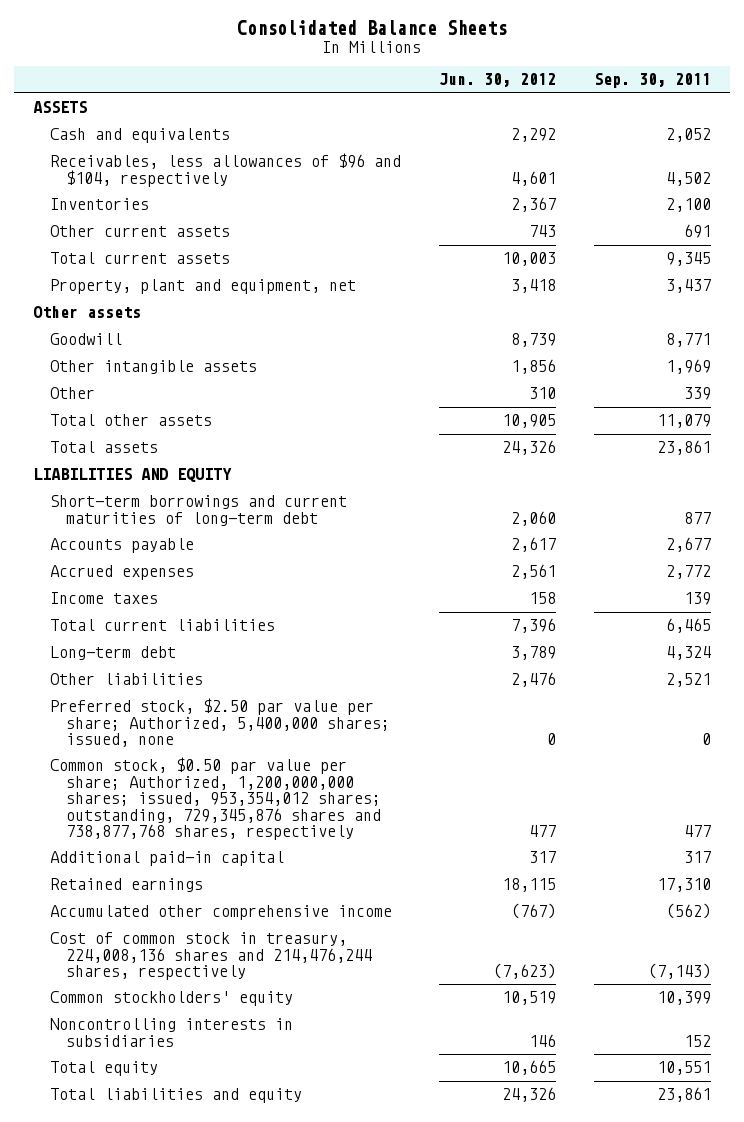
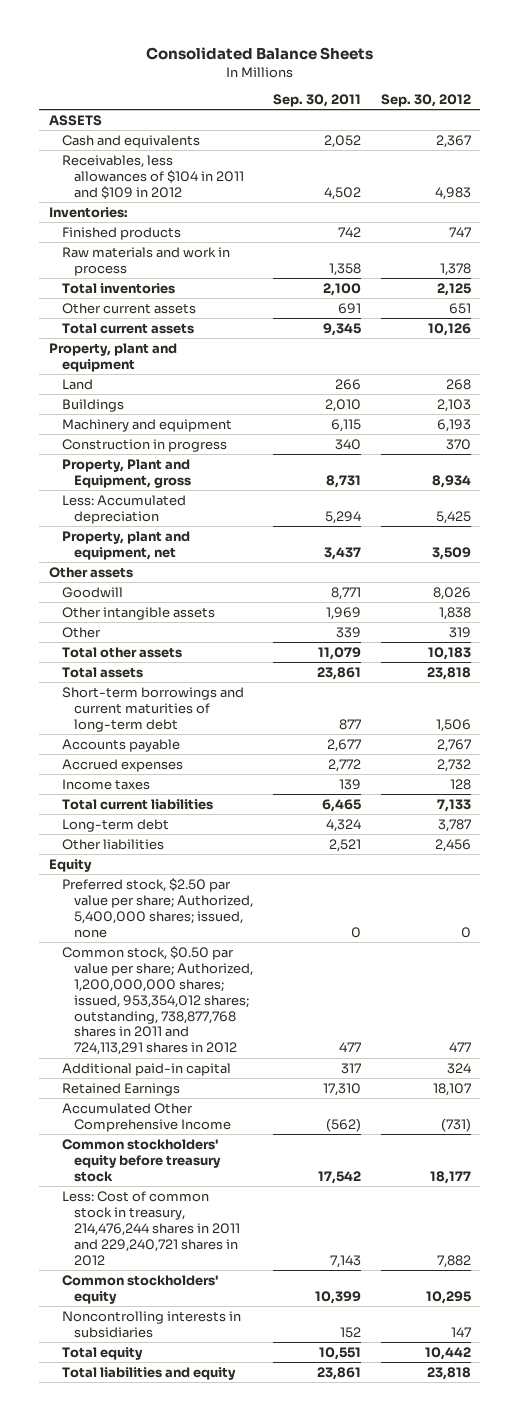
[438,73,556,88] Jun. 30, 2012 -> none
none -> [380,94,471,108] Sep. 30, 2012
[49,153,401,187] Receivables, less allowances of $96 and $104, respectively -> [61,154,245,199] Receivables, less allowances of $104 in 2011 and $109 in 2012
none -> [48,206,128,218] Inventories:
none -> [61,226,181,240] Finished products
none -> [61,246,230,276] Raw materials and work in process
[49,198,149,211] Inventories -> [61,282,175,294] Total inventories
none -> [48,342,177,372] Property, plant and equipment
none -> [61,378,93,390] Land
none -> [61,398,124,412] Buildings
none -> [61,418,232,432] Machinery and equipment
none -> [61,438,227,452] Construction in progress
none -> [61,458,192,488] Property, Plant and Equipment, gross
none -> [61,494,186,524] Less: Accumulated depreciation
[33,468,233,483] LIABILITIES AND EQUITY -> none
none -> [48,858,92,872] Equity
[49,757,381,841] Common stock, $0.50 par value per share; Authorized, 1,200,000,000 shares; issued, 953,354,012 shares; outstanding, 729,345,876 shares and 738,877,768 shares, respectively -> [61,945,254,1056] Common stock, $0.50 par value per share; Authorized, 1,200,000,000 shares; issued, 953,354,012 shares; outstanding, 738,877,768 shares in 2011 and 724,113,291 shares in 2012
[49,878,203,893] Retained earnings -> [61,1082,180,1096] Retained Earnings
[49,905,392,921] Accumulated other comprehensive income -> [61,1102,232,1132] Accumulated Other Comprehensive Income
none -> [61,1138,222,1182] Common stockholders' equity before treasury stock
[49,932,372,981] Cost of common stock in treasury, 224,008,136 shares and 214,476,244 shares, respectively -> [61,1190,241,1266] Less: Cost of common stock in treasury, 214,476,244 shares in 2011 and 229,240,721 shares in 2012
[648,963,712,980] (7,143) -> [329,1254,361,1268] 7,143

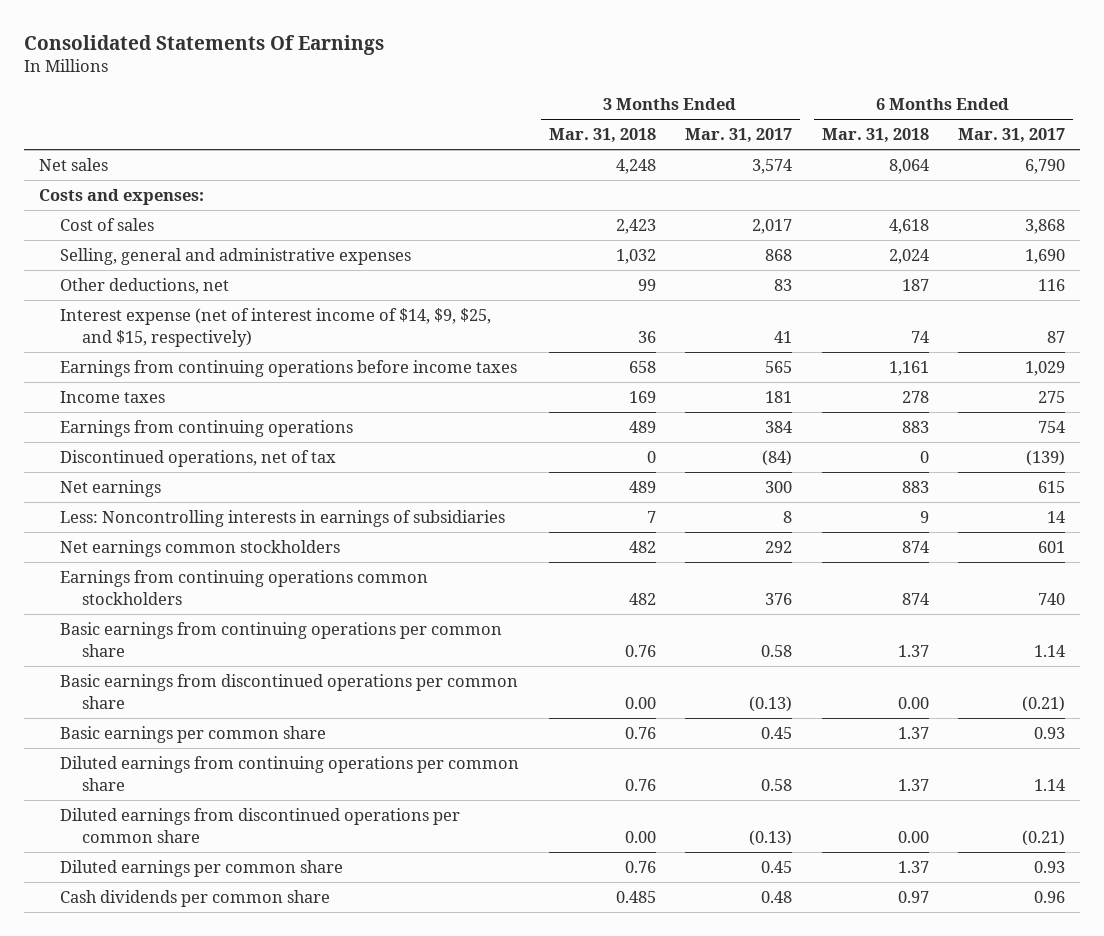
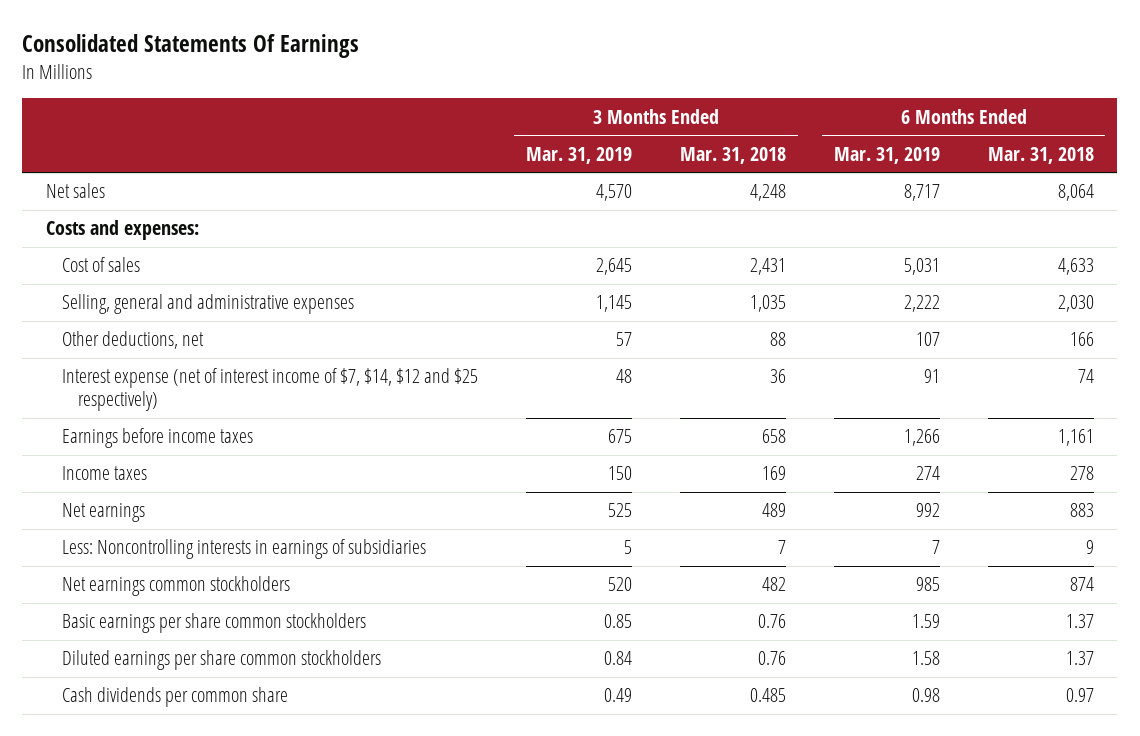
[685,128,793,144] Mar. 31, 2017 -> none
[958,128,1066,144] Mar. 31, 2017 -> none
none -> [525,146,632,164] Mar. 31, 2019
none -> [833,146,940,164] Mar. 31, 2019
[615,219,656,235] 2,423 -> [749,258,786,276] 2,431
[888,219,929,235] 4,618 -> [1057,258,1094,276] 4,633
[615,249,656,265] 1,032 -> [749,295,786,313] 1,035
[888,249,929,265] 2,024 -> [1057,295,1094,313] 2,030
[637,279,656,292] 99 -> [769,332,786,347] 88
[901,279,929,292] 187 -> [1069,332,1094,347] 166
[60,308,492,347] Interest expense (net of interest income of $14, $9, $25, and $15, respectively) -> [62,368,479,412] Interest expense (net of interest income of $7, $14, $12 and $25 respectively)
[60,360,518,378] Earnings from continuing operations before income taxes -> [62,428,254,449] Earnings before income taxes
[60,420,354,438] Earnings from continuing operations -> none
[60,450,337,468] Discontinued operations, net of tax -> none
[60,570,429,605] Earnings from continuing operations common stockholders -> none
[60,622,503,657] Basic earnings from continuing operations per common share -> none
[60,674,519,709] Basic earnings from discontinued operations per common share -> none
[60,756,520,791] Diluted earnings from continuing operations per common share -> none
[60,808,461,843] Diluted earnings from discontinued operations per common share -> none
[60,726,327,744] Basic earnings per common share -> [62,613,367,634] Basic earnings per share common stockholders
[60,860,344,878] Diluted earnings per common share -> [62,650,382,671] Diluted earnings per share common stockholders

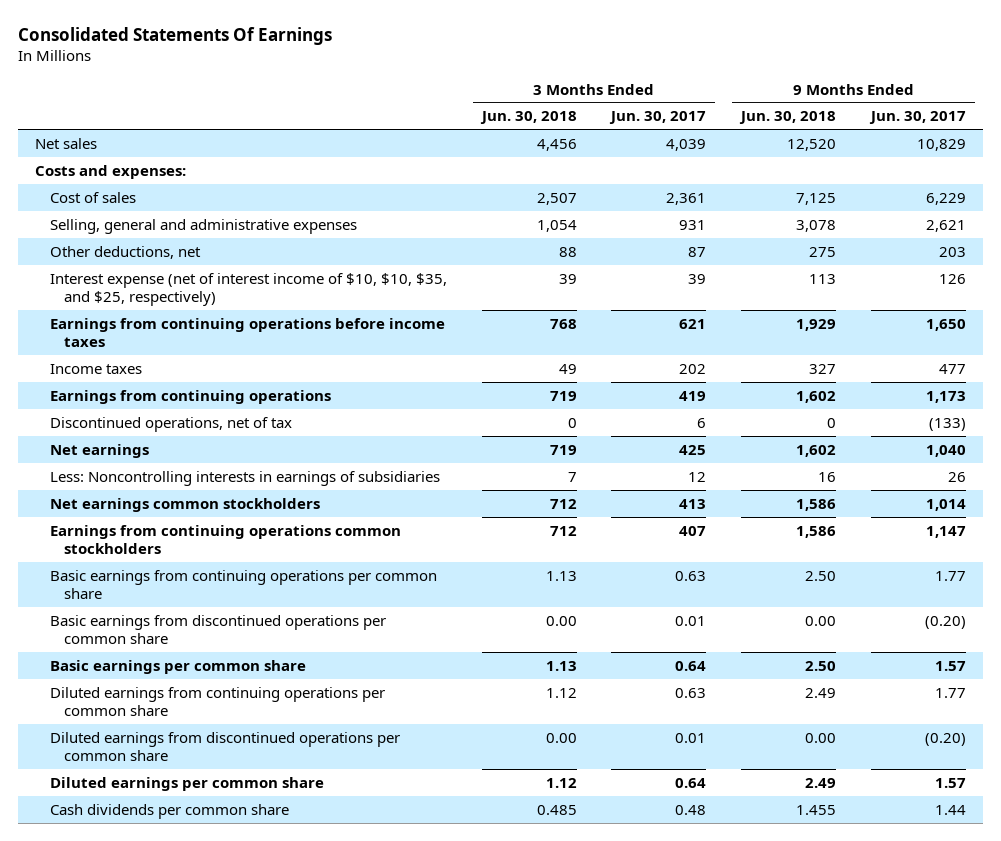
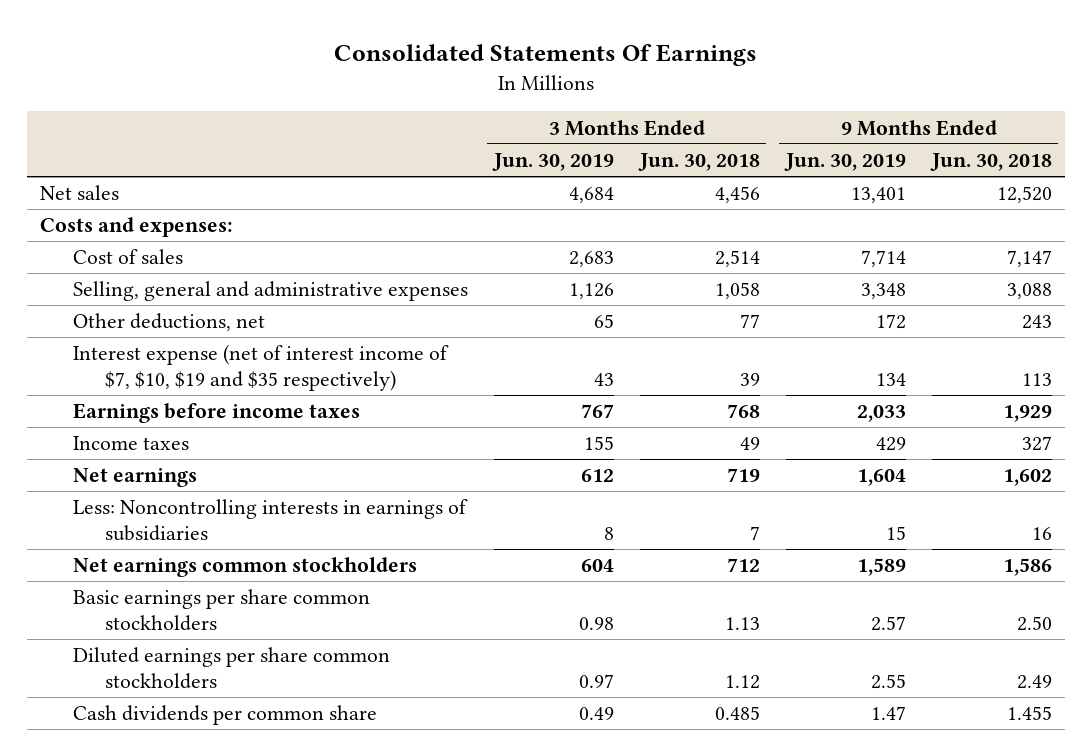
[609,111,707,125] Jun. 30, 2017 -> none
[868,111,966,125] Jun. 30, 2017 -> none
none -> [491,153,614,172] Jun. 30, 2019
none -> [783,153,906,172] Jun. 30, 2019
[536,192,577,205] 2,507 -> [714,250,760,268] 2,514
[796,192,837,205] 7,125 -> [1006,250,1052,268] 7,147
[536,219,577,232] 1,054 -> [714,282,760,300] 1,058
[796,219,837,232] 3,078 -> [1006,283,1052,300] 3,088
[558,246,577,257] 88 -> [739,314,760,329] 77
[809,246,837,257] 275 -> [1021,315,1052,330] 243
[49,272,447,306] Interest expense (net of interest income of $10, $10, $35, and $25, respectively) -> [72,344,449,391] Interest expense (net of interest income of $7, $10, $19 and $35 respectively)
[49,317,445,347] Earnings from continuing operations before income taxes -> [72,403,360,424] Earnings before income taxes
[49,389,331,404] Earnings from continuing operations -> none
[49,416,292,432] Discontinued operations, net of tax -> none
[49,524,401,554] Earnings from continuing operations common stockholders -> none
[49,569,437,599] Basic earnings from continuing operations per common share -> none
[49,614,386,644] Basic earnings from discontinued operations per common share -> none
[49,686,385,716] Diluted earnings from continuing operations per common share -> none
[49,731,400,761] Diluted earnings from discontinued operations per common share -> none
[49,659,306,674] Basic earnings per common share -> [72,589,370,631] Basic earnings per share common stockholders
[49,776,324,791] Diluted earnings per common share -> [72,647,390,689] Diluted earnings per share common stockholders

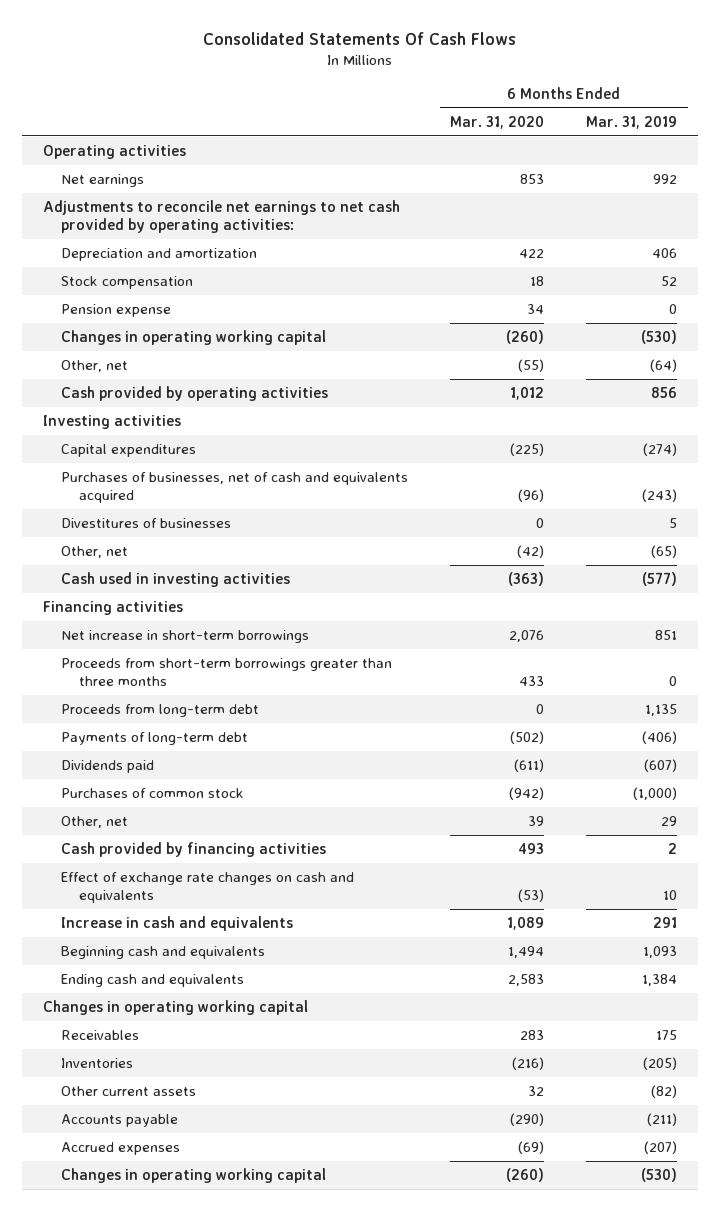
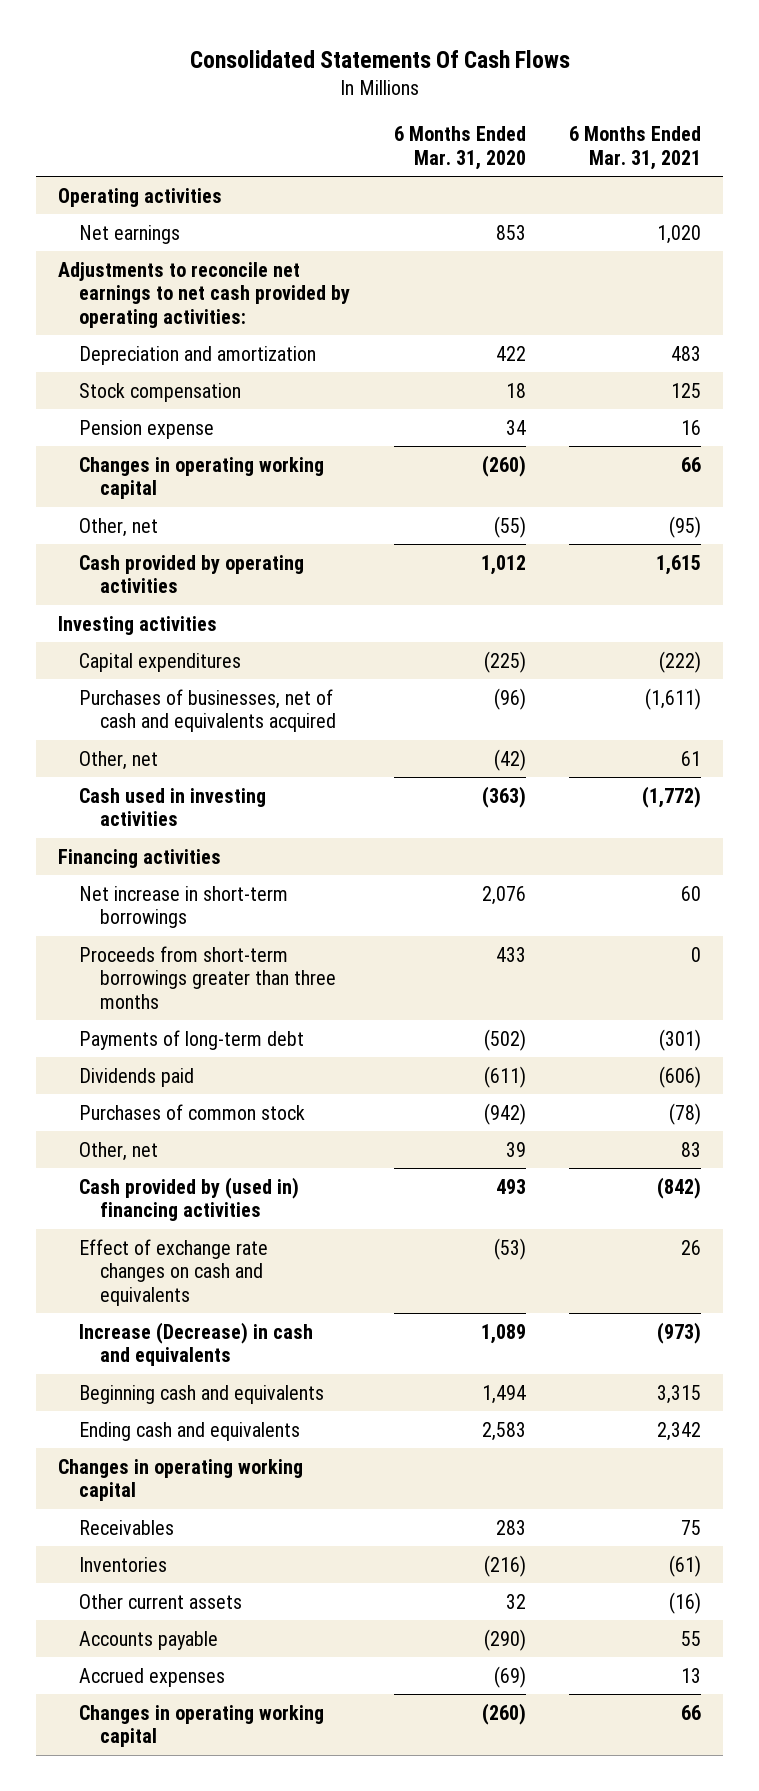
[586,115,678,129] Mar. 31, 2019 -> none
none -> [569,126,702,170] 6 Months Ended Mar. 31, 2021
[60,518,231,529] Divestitures of businesses -> none
[60,704,259,718] Proceeds from long-term debt -> none
[60,842,326,858] Cash provided by financing activities -> [78,1176,299,1222] Cash provided by (used in) financing activities
[60,916,293,932] Increase in cash and equivalents -> [78,1321,313,1367] Increase (Decrease) in cash and equivalents

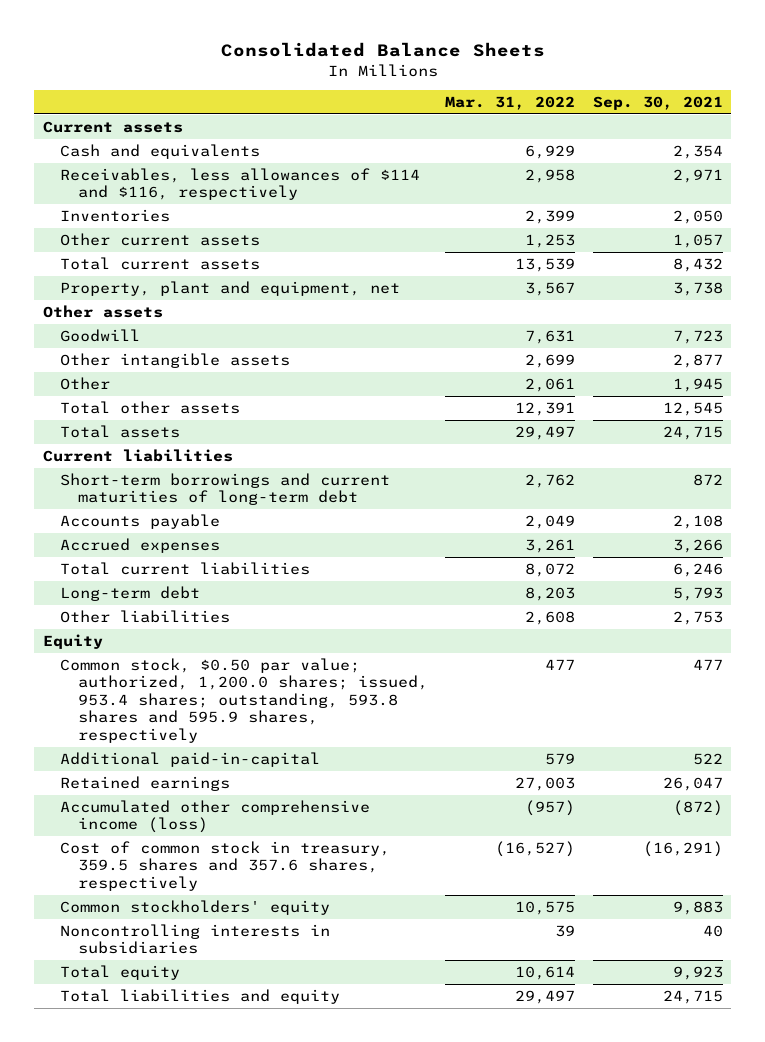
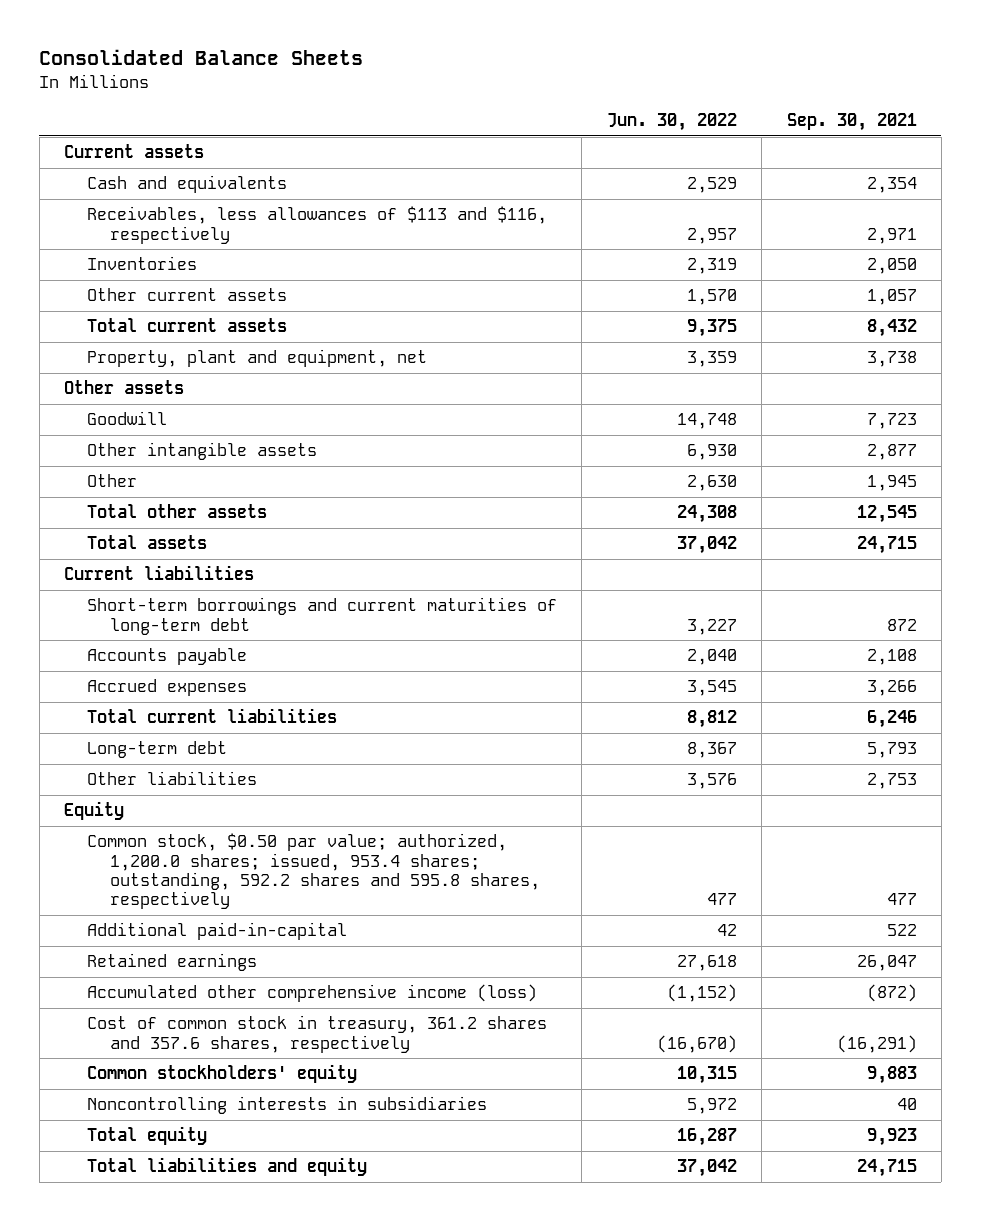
[445,95,576,110] Mar. 31, 2022 -> none
none -> [606,112,737,131] Jun. 30, 2022
[60,167,421,201] Receivables, less allowances of $114 and $116, respectively -> [87,206,548,244] Receivables, less allowances of $113 and $116, respectively
[60,657,428,744] Common stock, $0.50 par value; authorized, 1,200.0 shares; issued, 953.4 shares; outstanding, 593.8 shares and 595.9 shares, respectively -> [87,833,541,910] Common stock, $0.50 par value; authorized, 1,200.0 shares; issued, 953.4 shares; outstanding, 592.2 shares and 595.8 shares, respectively
[60,840,391,891] Cost of common stock in treasury, 359.5 shares and 357.6 shares, respectively -> [87,1015,548,1053] Cost of common stock in treasury, 361.2 shares and 357.6 shares, respectively

